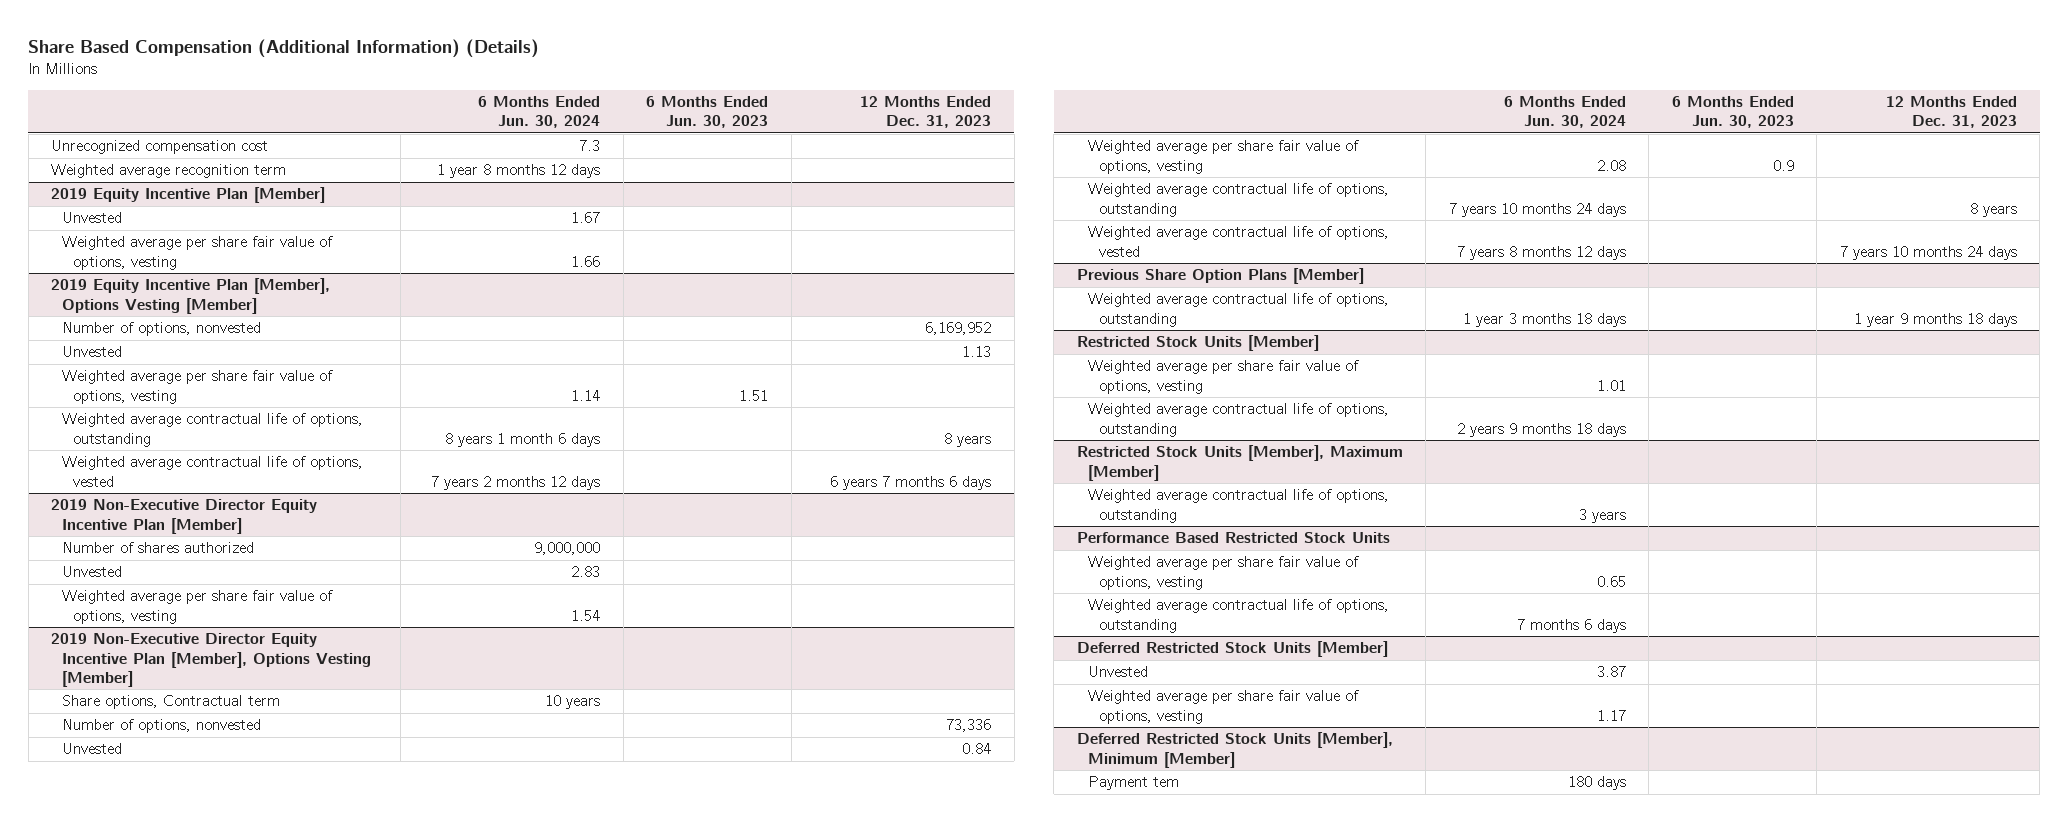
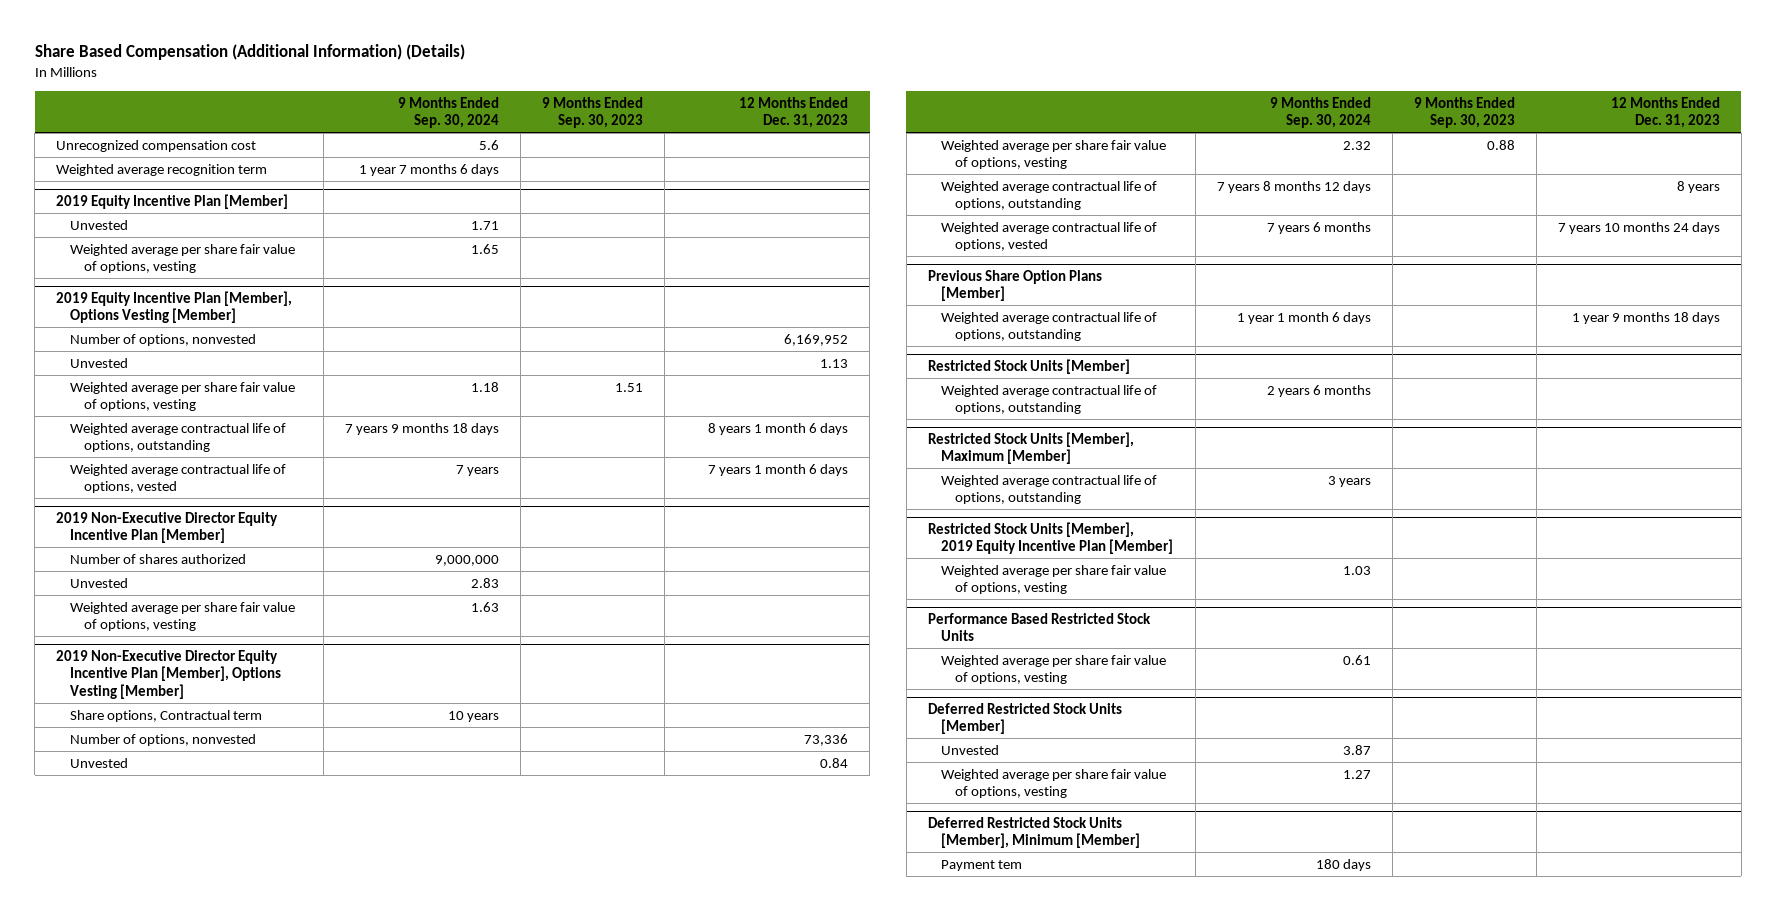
[478,95,601,129] 6 Months Ended Jun. 30, 2024 -> none
[646,95,769,129] 6 Months Ended Jun. 30, 2023 -> none
none -> [398,96,500,128] 9 Months Ended Sep. 30, 2024
none -> [542,96,644,128] 9 Months Ended Sep. 30, 2023
[944,432,992,447] 8 years -> [708,422,849,435] 8 years 1 month 6 days
[830,475,992,490] 6 years 7 months 6 days -> [708,463,849,476] 7 years 1 month 6 days
[1087,360,1359,394] Weighted average per share fair value of options, vesting -> none
none -> [927,522,1174,555] Restricted Stock Units [Member], 2019 Equity Incentive Plan [Member]
none -> [941,564,1167,594] Weighted average per share fair value of options, vesting
[1087,599,1389,633] Weighted average contractual life of options, outstanding -> none

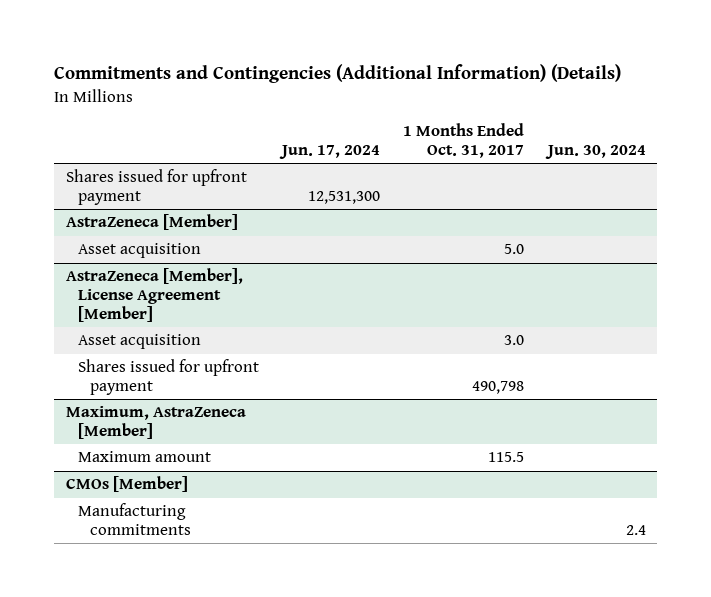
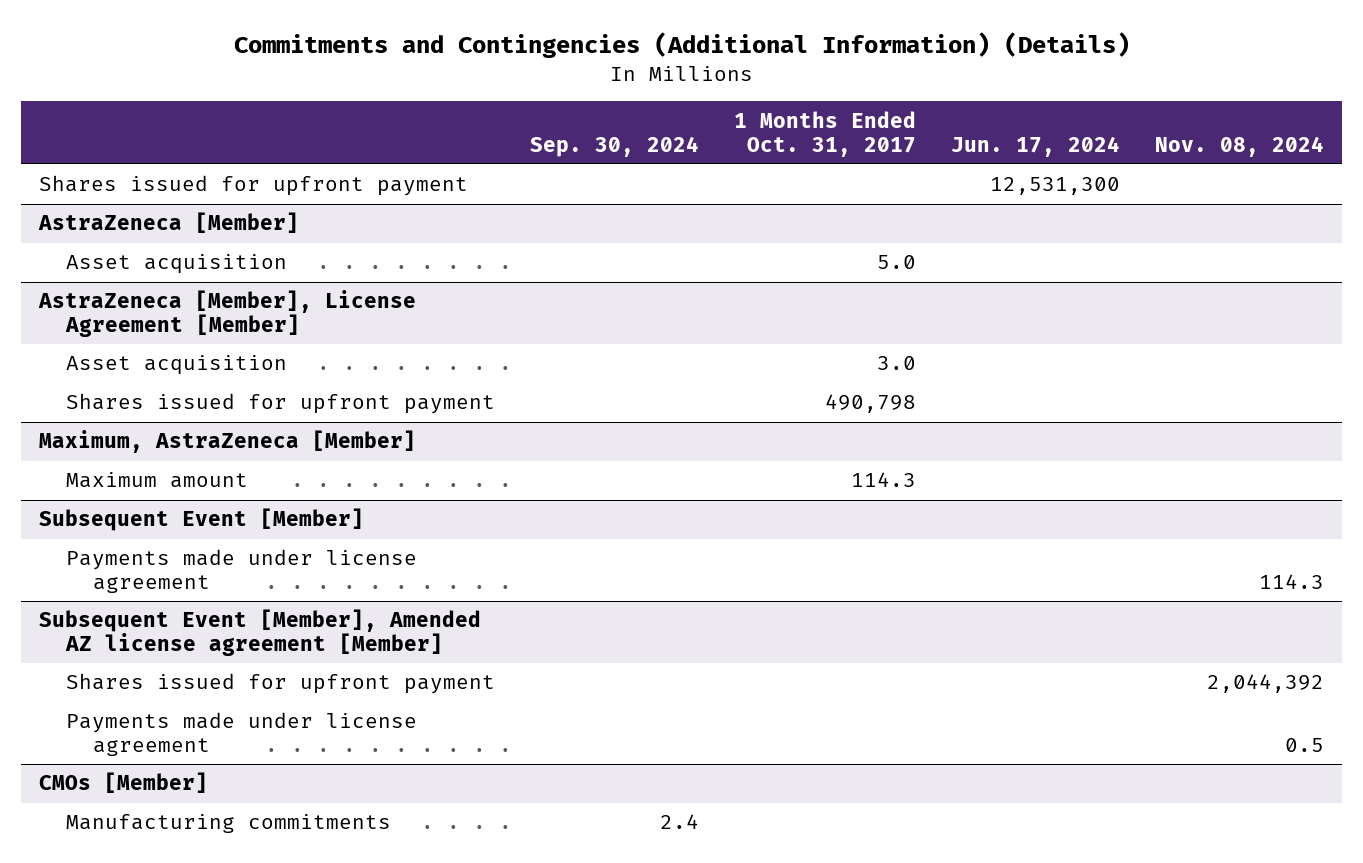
[544,145,646,160] Jun. 30, 2024 -> none
none -> [529,135,699,157] Sep. 30, 2024
none -> [1155,135,1325,157] Nov. 08, 2024
[488,452,525,463] 115.5 -> [851,472,917,488] 114.3
none -> [38,508,364,532] Subsequent Event [Member]
none -> [65,549,417,594] Payments made under license agreement
none -> [38,609,481,657] Subsequent Event [Member], Amended AZ license agreement [Member]
none -> [65,673,495,695] Shares issued for upfront payment
none -> [65,712,417,757] Payments made under license agreement

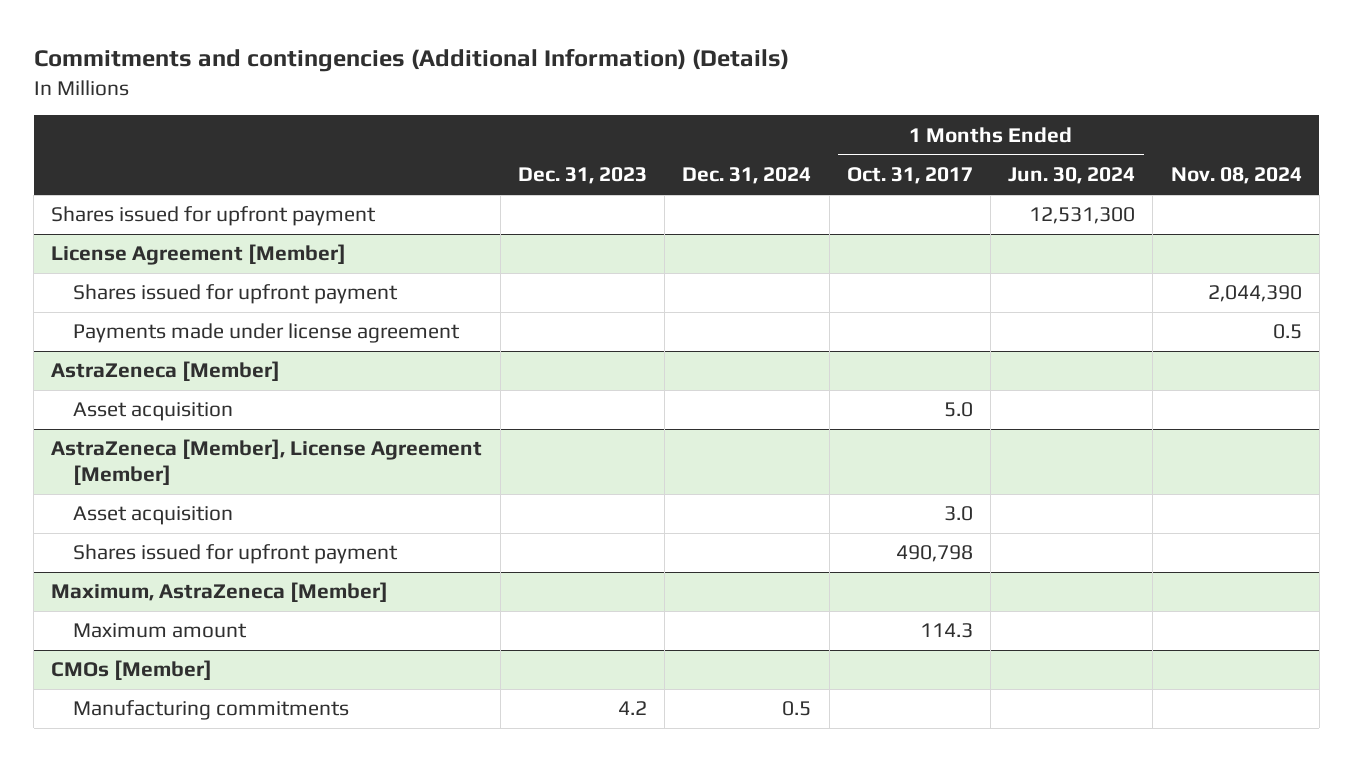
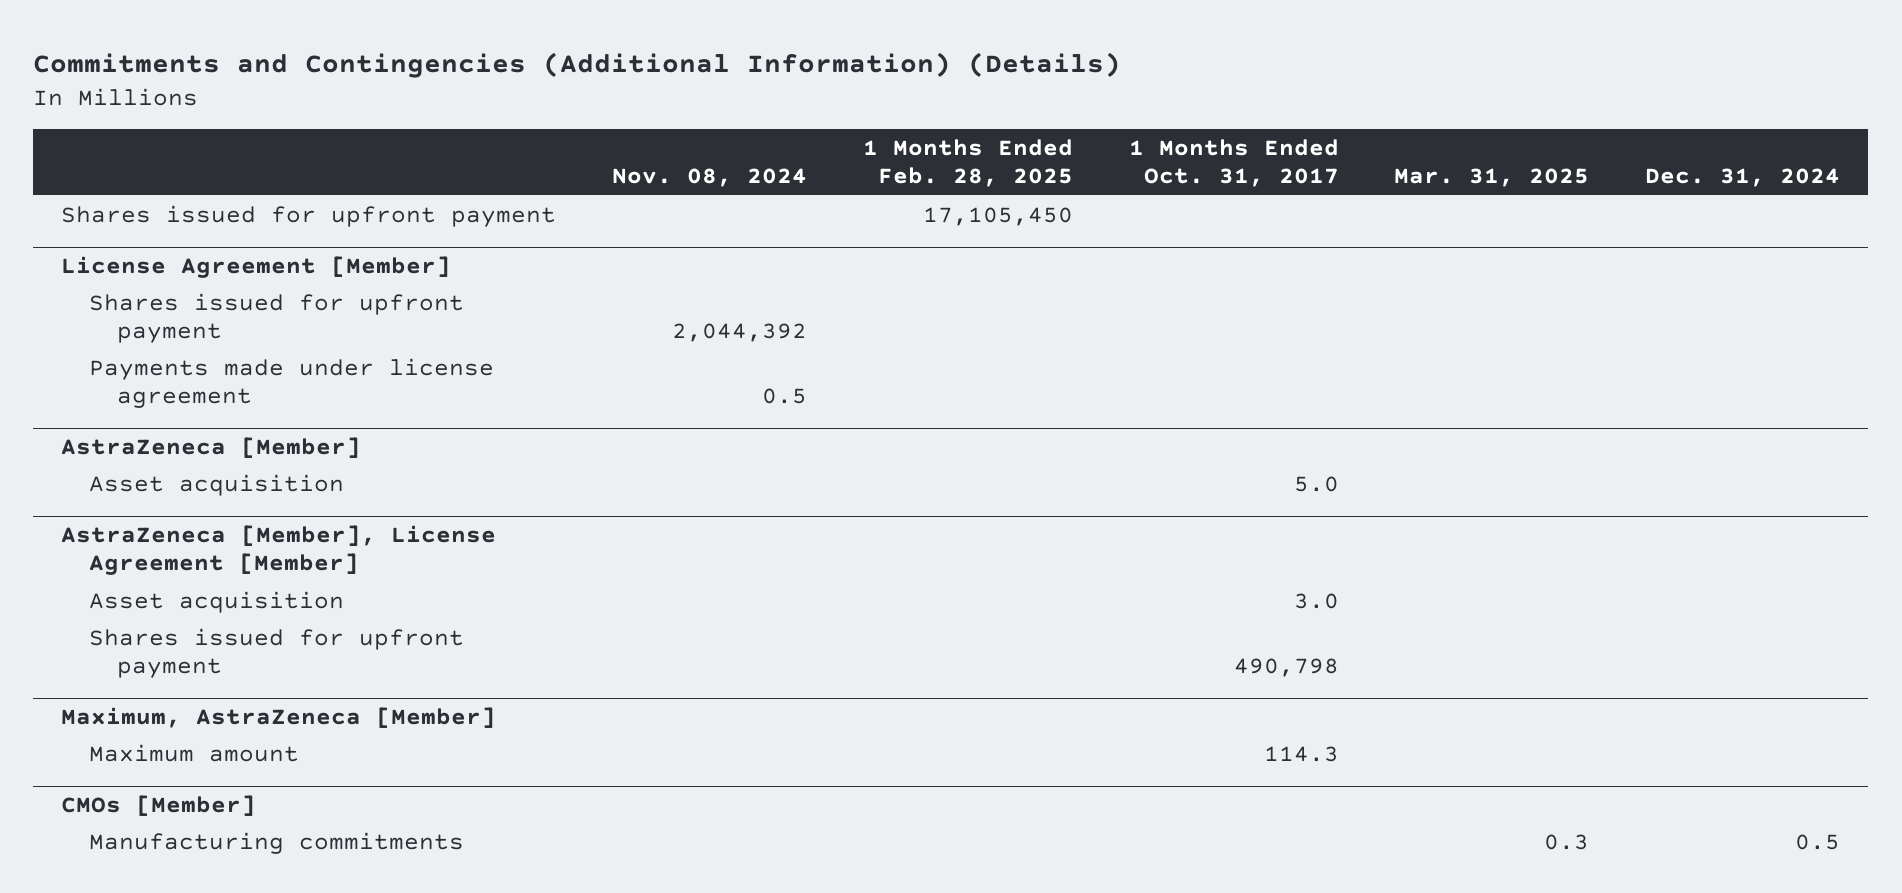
[33,48,789,73] Commitments and contingencies (Additional Information) (Details) -> [33,51,1122,78] Commitments and Contingencies (Additional Information) (Details)
[517,167,647,185] Dec. 31, 2023 -> none
[1008,167,1136,185] Jun. 30, 2024 -> none
none -> [862,138,1073,188] 1 Months Ended Feb. 28, 2025
none -> [1394,168,1590,188] Mar. 31, 2025
[1207,285,1302,303] 2,044,390 -> [672,323,808,343] 2,044,392

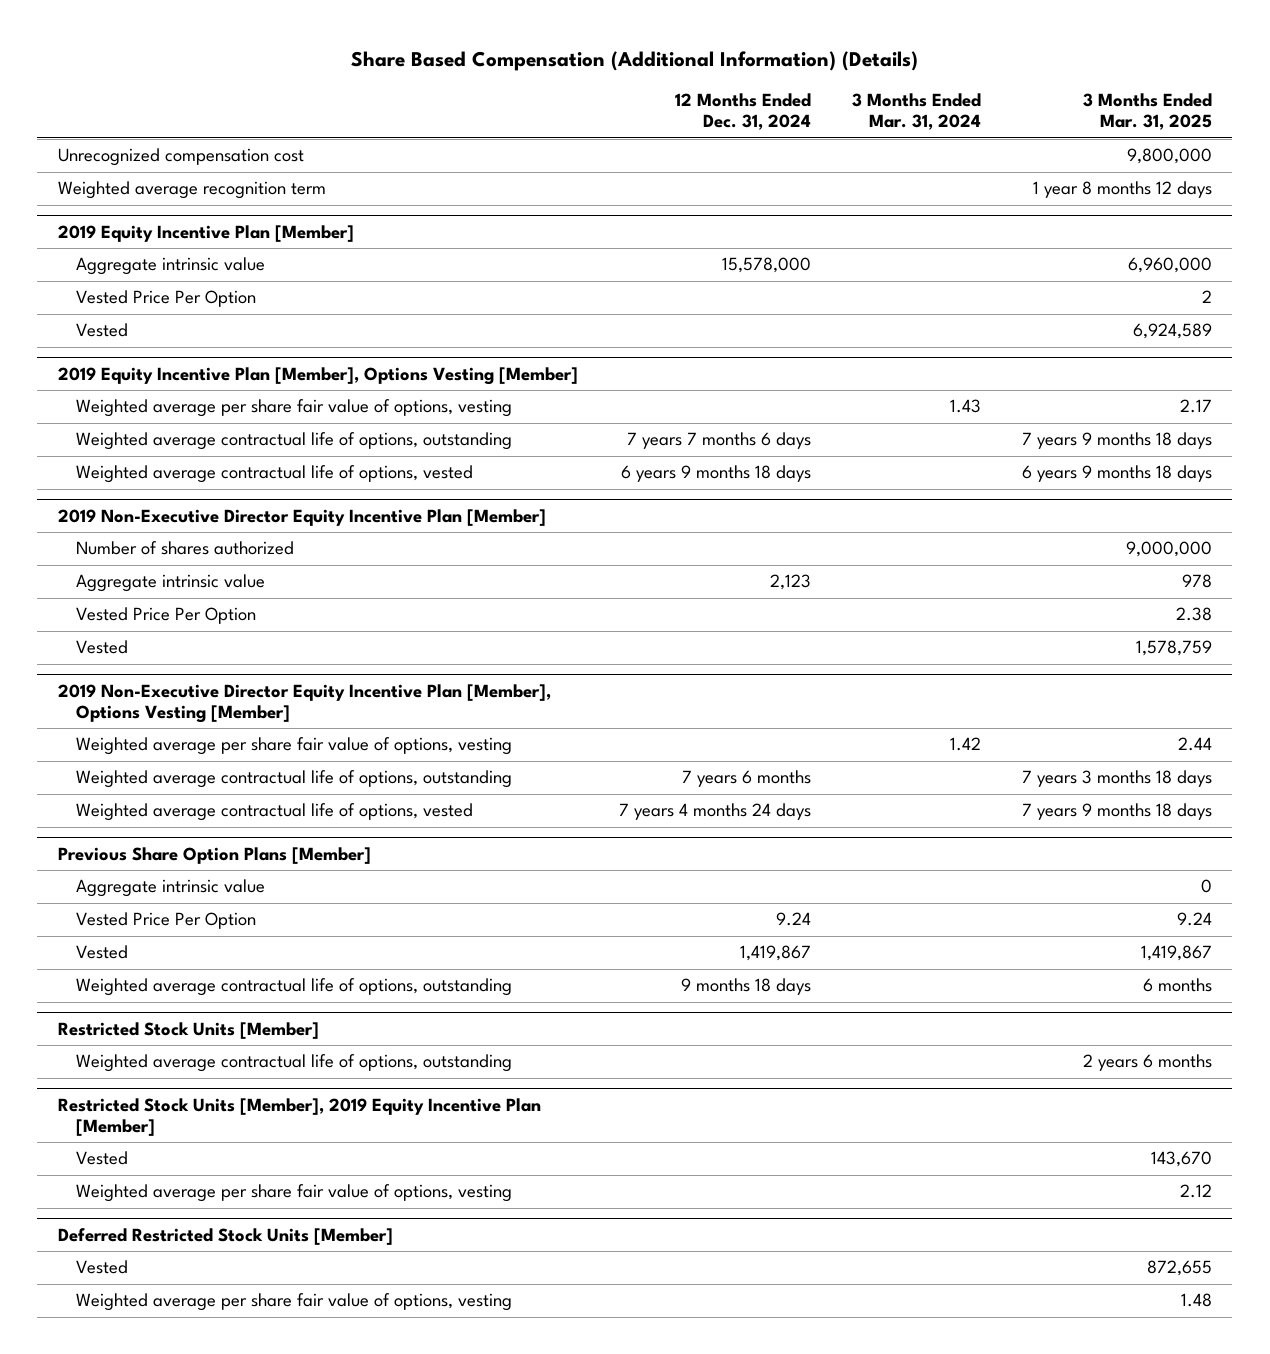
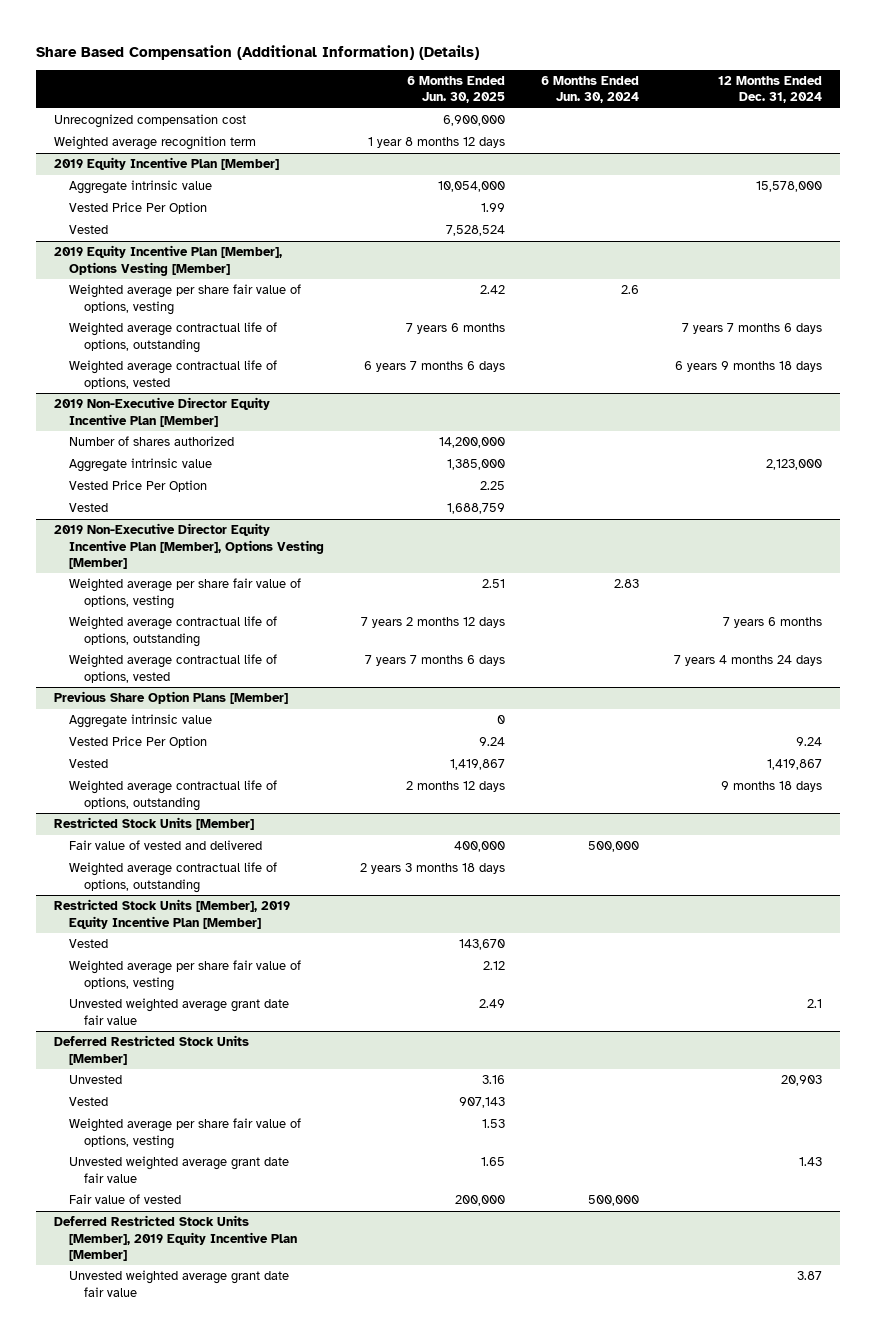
[851,93,981,131] 3 Months Ended Mar. 31, 2024 -> none
[1082,93,1212,131] 3 Months Ended Mar. 31, 2025 -> none
none -> [406,76,505,104] 6 Months Ended Jun. 30, 2025
none -> [540,76,639,104] 6 Months Ended Jun. 30, 2024
[769,574,811,591] 2,123 -> [766,459,823,471] 2,123,000
none -> [68,840,262,851] Fair value of vested and delivered
none -> [68,998,289,1025] Unvested weighted average grant date fair value
none -> [68,1075,122,1085] Unvested
none -> [68,1156,289,1183] Unvested weighted average grant date fair value
none -> [68,1194,181,1205] Fair value of vested
none -> [54,1215,297,1261] Deferred Restricted Stock Units [Member], 2019 Equity Incentive Plan [Member]
none -> [68,1270,289,1297] Unvested weighted average grant date fair value

